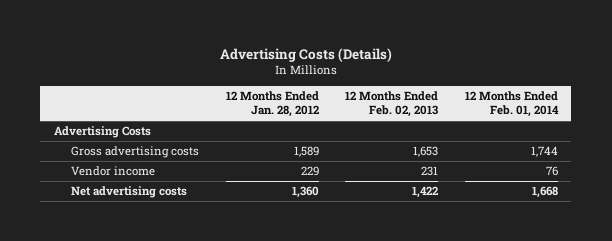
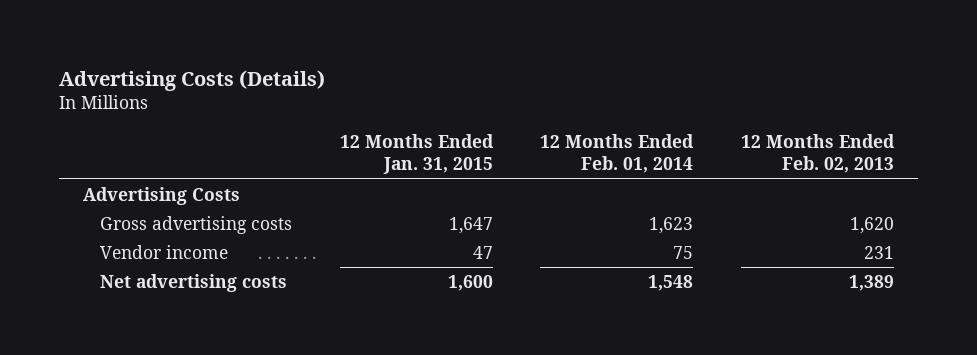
[225,91,319,118] 12 Months Ended Jan. 28, 2012 -> none
none -> [339,133,494,175] 12 Months Ended Jan. 31, 2015
[413,146,439,158] 1,653 -> [850,216,895,234] 1,620
[531,146,559,158] 1,744 -> [649,216,694,234] 1,623
[546,166,559,177] 76 -> [673,245,694,259] 75
[412,186,439,199] 1,422 -> [849,274,895,291] 1,389
[532,186,559,199] 1,668 -> [648,274,694,291] 1,548

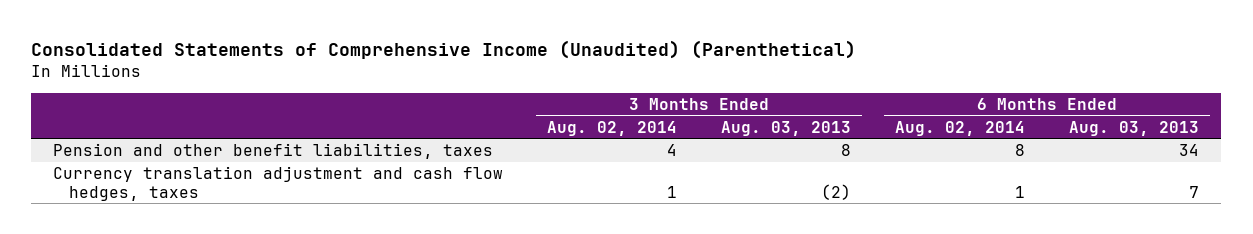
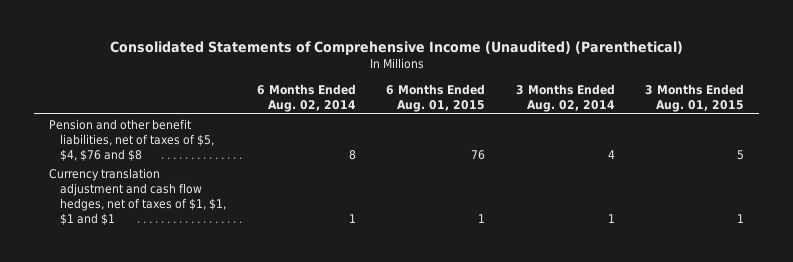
[721,120,852,136] Aug. 03, 2013 -> none
[1069,120,1200,136] Aug. 03, 2013 -> none
none -> [386,83,486,112] 6 Months Ended Aug. 01, 2015
none -> [645,83,745,112] 3 Months Ended Aug. 01, 2015
[53,143,494,160] Pension and other benefit liabilities, taxes -> [49,118,215,161] Pension and other benefit liabilities, net of taxes of $5, $4, $76 and $8
[53,166,504,201] Currency translation adjustment and cash flow hedges, taxes -> [49,167,227,225] Currency translation adjustment and cash flow hedges, net of taxes of $1, $1, $1 and $1

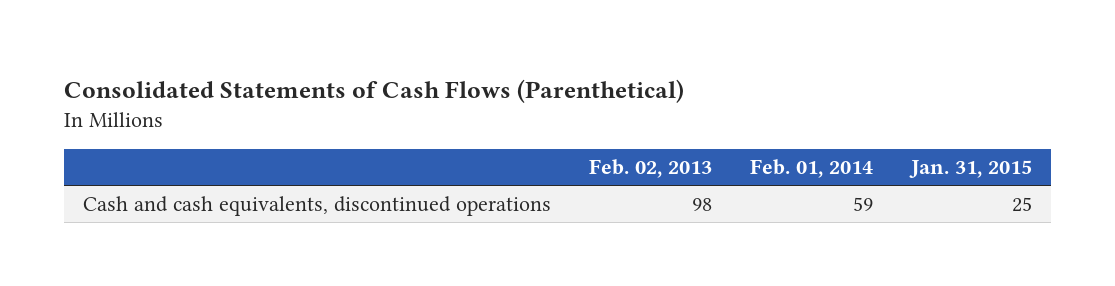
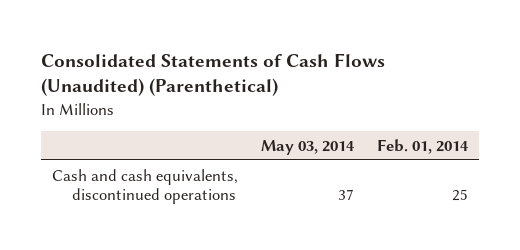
[63,78,684,103] Consolidated Statements of Cash Flows (Parenthetical) -> [40,52,385,97] Consolidated Statements of Cash Flows (Unaudited) (Parenthetical)
[588,159,712,179] Feb. 02, 2013 -> none
[909,160,1033,179] Jan. 31, 2015 -> none
none -> [260,139,355,155] May 03, 2014
[853,197,874,212] 59 -> [451,189,468,202] 25

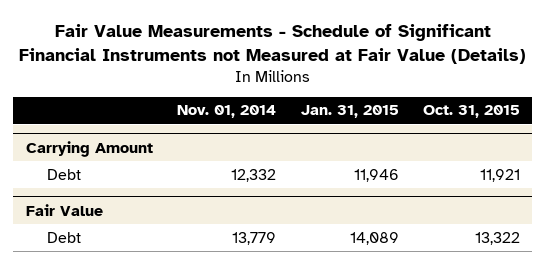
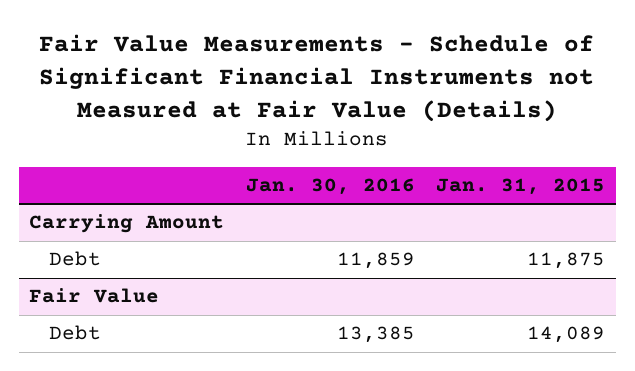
[177,105,277,119] Nov. 01, 2014 -> none
[423,105,521,119] Oct. 31, 2015 -> none
none -> [245,178,415,196] Jan. 30, 2016
[353,168,399,182] 11,946 -> [527,252,606,270] 11,875

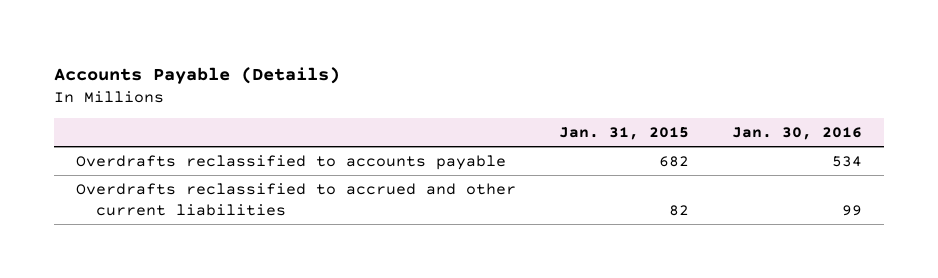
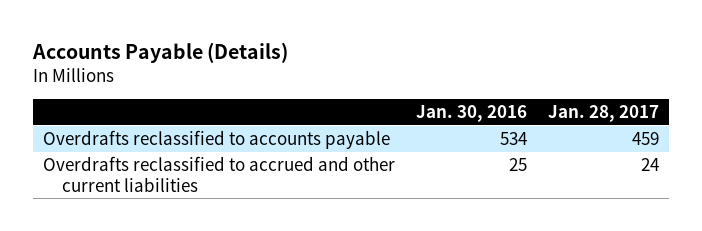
[559,126,690,140] Jan. 31, 2015 -> none
none -> [547,105,659,123] Jan. 28, 2017
[842,204,863,216] 99 -> [509,158,528,172] 25

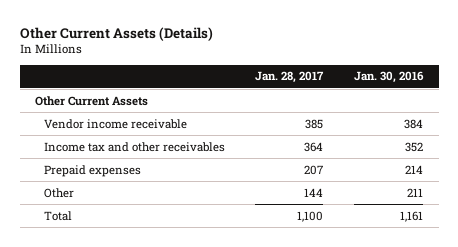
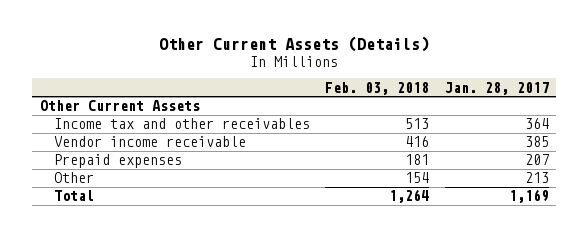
[354,71,425,84] Jan. 30, 2016 -> none
none -> [325,81,430,95] Feb. 03, 2018
[43,118,187,129] Vendor income receivable -> [53,136,246,148] Vendor income receivable
[304,187,324,197] 144 -> [524,172,549,184] 213
[297,210,324,222] 1,100 -> [508,189,549,204] 1,169

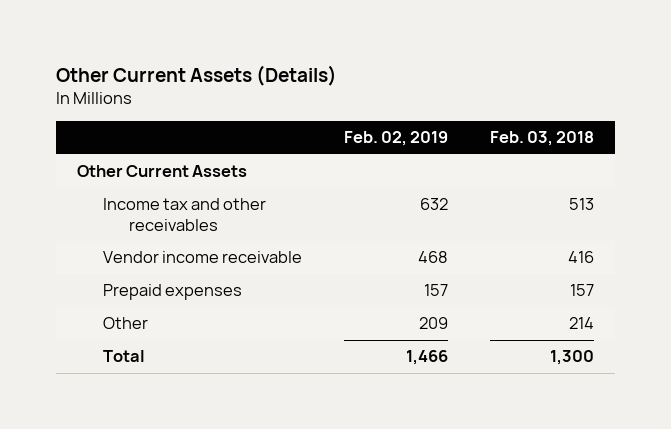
[444,81,549,95] Jan. 28, 2017 -> none
none -> [344,131,449,147] Feb. 02, 2019
[405,154,430,166] 181 -> [569,284,594,297] 157
[405,172,430,184] 154 -> [568,317,594,330] 214
[389,189,430,204] 1,264 -> [549,350,594,366] 1,300

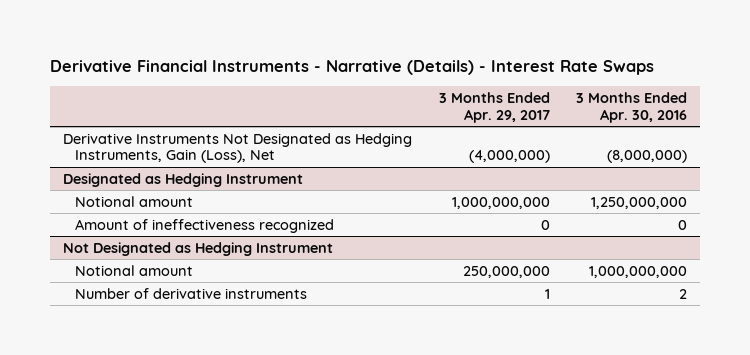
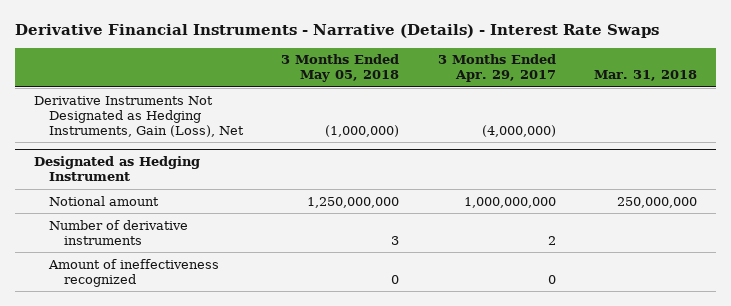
[576,91,688,123] 3 Months Ended Apr. 30, 2016 -> none
none -> [281,54,400,83] 3 Months Ended May 05, 2018
none -> [593,70,697,82] Mar. 31, 2018
none -> [48,219,188,245] Number of derivative instruments
[63,241,334,256] Not Designated as Hedging Instrument -> none
[75,264,194,276] Notional amount -> none
[75,287,308,299] Number of derivative instruments -> none

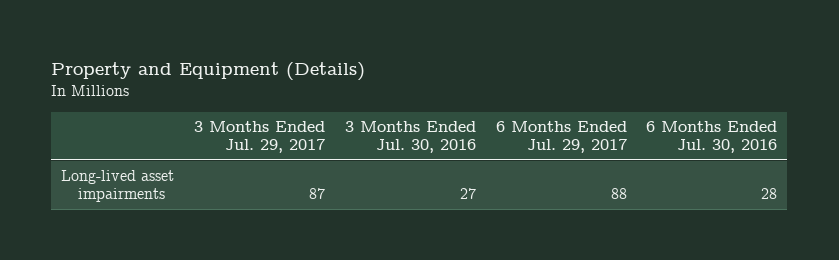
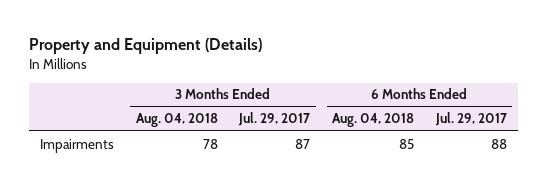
[344,121,476,154] 3 Months Ended Jul. 30, 2016 -> none
[646,121,778,154] 6 Months Ended Jul. 30, 2016 -> none
none -> [135,113,218,128] Aug. 04, 2018
none -> [332,113,415,128] Aug. 04, 2018
[61,170,175,203] Long-lived asset impairments -> [40,138,115,153] Impairments

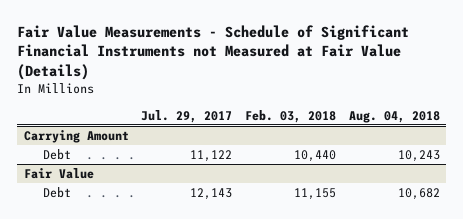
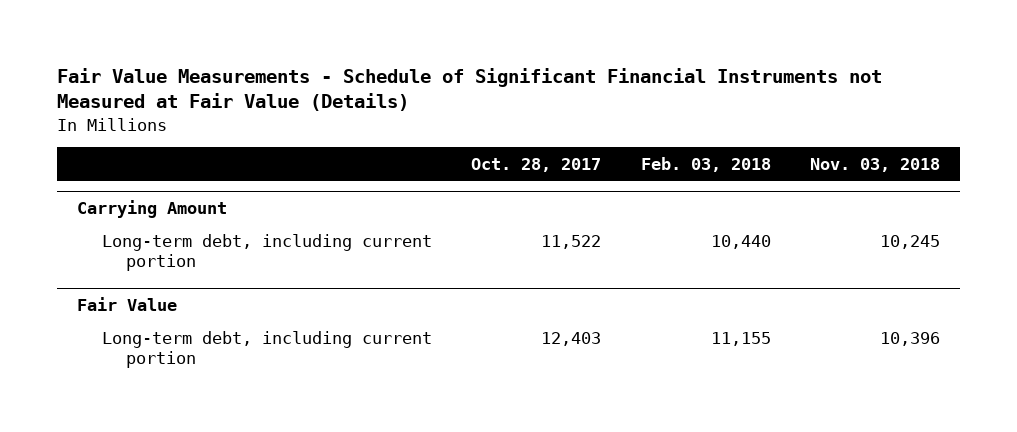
[141,109,233,123] Jul. 29, 2017 -> none
[348,110,440,123] Aug. 04, 2018 -> none
none -> [471,157,602,172] Oct. 28, 2017
none -> [810,157,941,172] Nov. 03, 2018
[43,149,72,161] Debt -> [101,233,432,272] Long-term debt, including current portion
[43,187,72,199] Debt -> [101,330,432,369] Long-term debt, including current portion

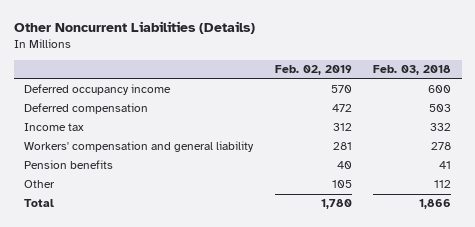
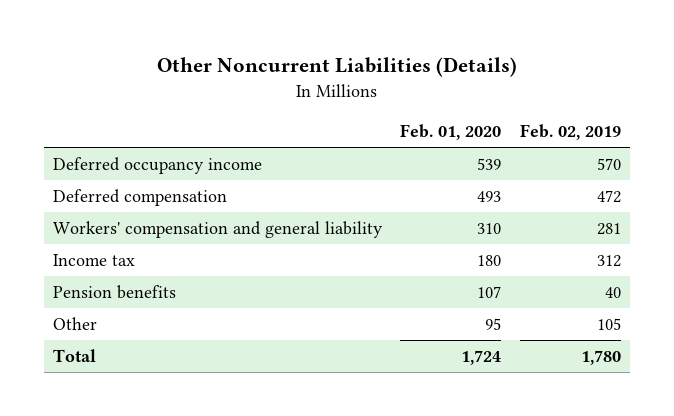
[372,65,451,76] Feb. 03, 2018 -> none
none -> [400,124,502,141] Feb. 01, 2020
[24,123,85,132] Income tax -> [53,254,136,267] Income tax

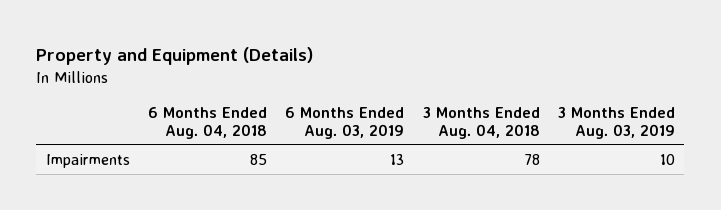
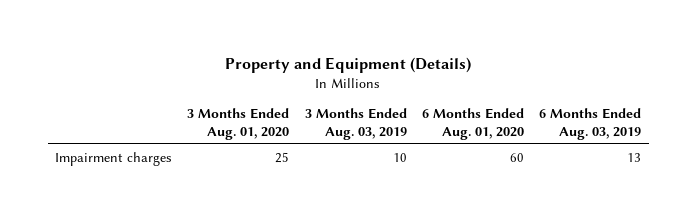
[147,106,267,140] 6 Months Ended Aug. 04, 2018 -> none
[422,106,540,140] 3 Months Ended Aug. 04, 2018 -> none
none -> [187,108,290,141] 3 Months Ended Aug. 01, 2020
none -> [421,108,524,141] 6 Months Ended Aug. 01, 2020
[45,154,130,169] Impairments -> [55,151,173,166] Impairment charges

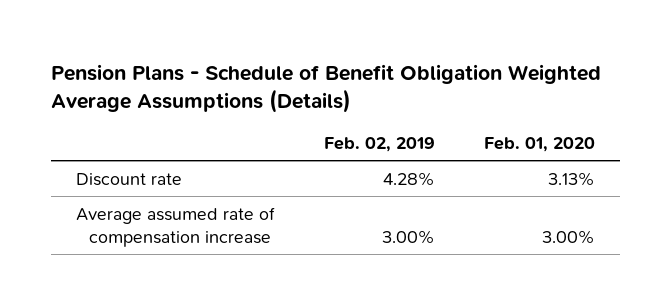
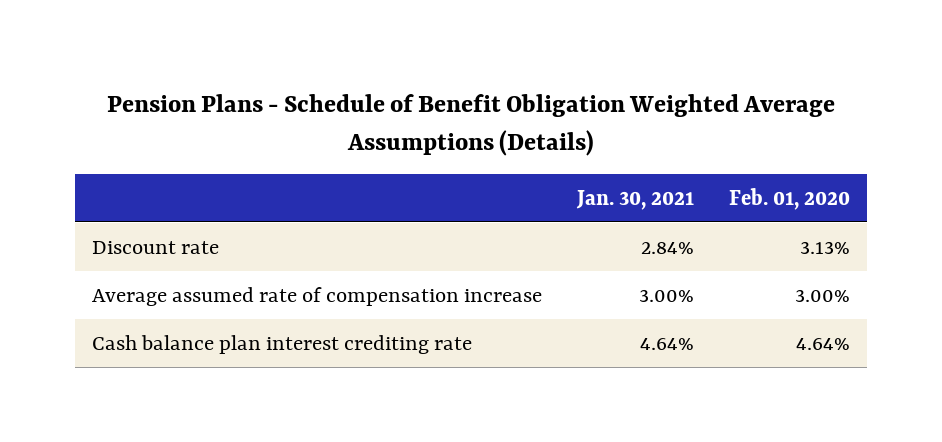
[323,137,435,153] Feb. 02, 2019 -> none
none -> [576,189,695,210] Jan. 30, 2021
none -> [92,334,473,354] Cash balance plan interest crediting rate

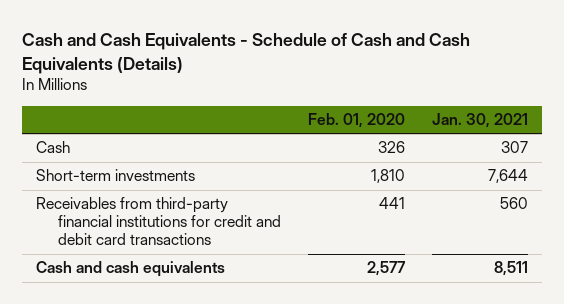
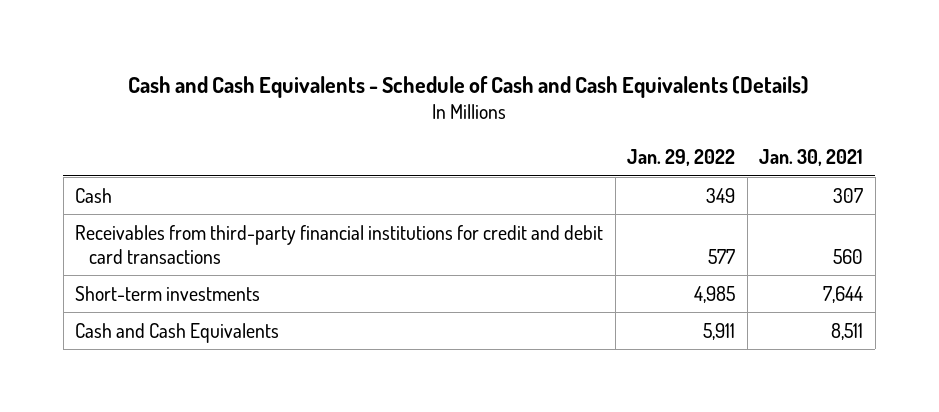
[307,113,405,129] Feb. 01, 2020 -> none
none -> [627,149,736,167] Jan. 29, 2022
[35,169,195,182] Short-term investments -> [75,285,261,301] Short-term investments
[35,261,225,278] Cash and cash equivalents -> [75,322,280,343] Cash and Cash Equivalents

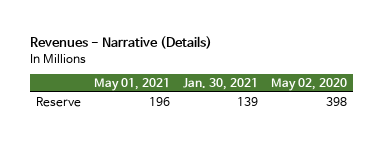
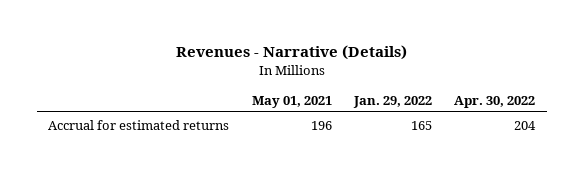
[182,77,258,90] Jan. 30, 2021 -> none
[270,77,347,91] May 02, 2020 -> none
none -> [353,95,433,108] Jan. 29, 2022
none -> [454,95,536,108] Apr. 30, 2022
[36,96,82,107] Reserve -> [48,119,230,130] Accrual for estimated returns

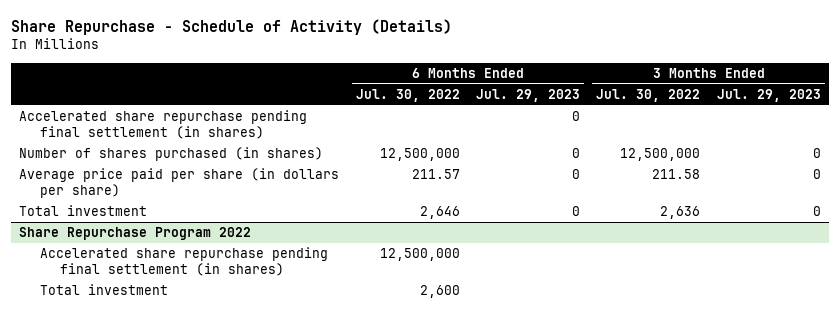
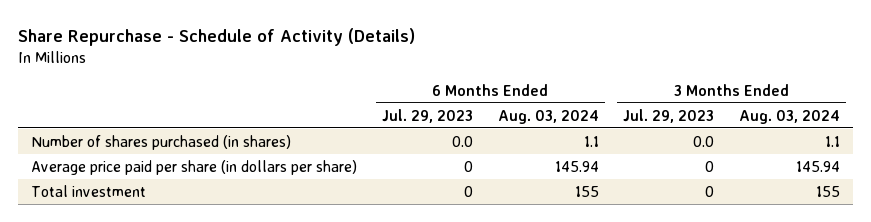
[355,89,460,103] Jul. 30, 2022 -> none
[596,89,701,103] Jul. 30, 2022 -> none
none -> [497,109,599,124] Aug. 03, 2024
none -> [739,109,841,124] Aug. 03, 2024
[19,110,308,140] Accelerated share repurchase pending final settlement (in shares) -> none
[572,148,581,159] 0 -> [451,135,473,147] 0.0
[812,148,821,159] 0 -> [693,135,715,147] 0.0
[19,227,252,241] Share Repurchase Program 2022 -> none
[39,247,328,277] Accelerated share repurchase pending final settlement (in shares) -> none
[39,284,168,296] Total investment -> none

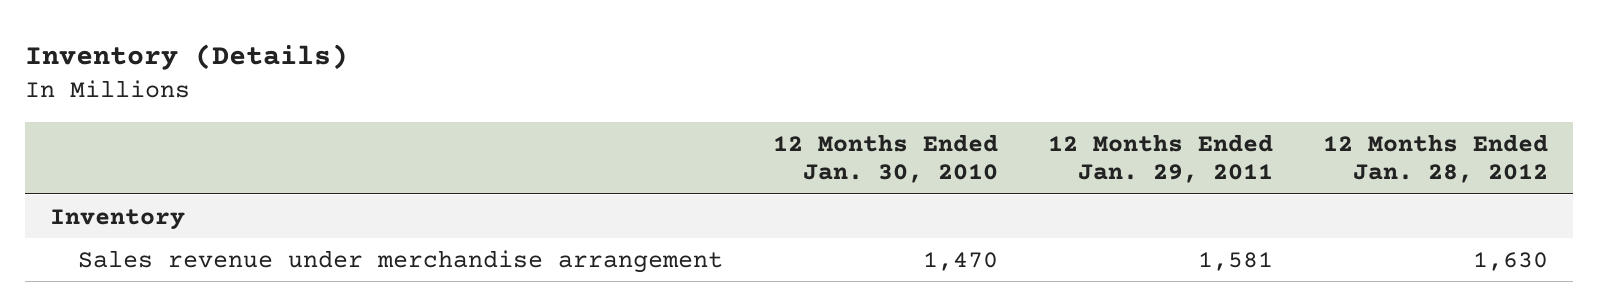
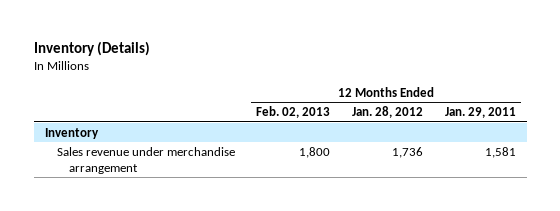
[773,133,999,184] 12 Months Ended Jan. 30, 2010 -> none
none -> [256,106,331,119] Feb. 02, 2013
[1472,251,1548,271] 1,630 -> [392,146,424,158] 1,736

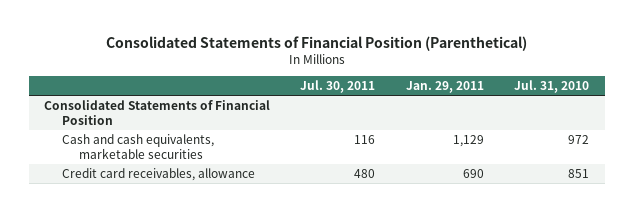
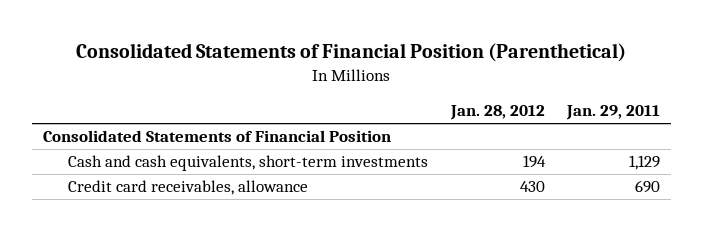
[300,80,376,94] Jul. 30, 2011 -> none
[514,80,590,94] Jul. 31, 2010 -> none
none -> [449,105,545,121] Jan. 28, 2012
[61,133,214,160] Cash and cash equivalents, marketable securities -> [68,155,429,172] Cash and cash equivalents, short-term investments

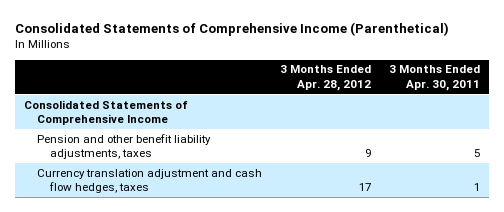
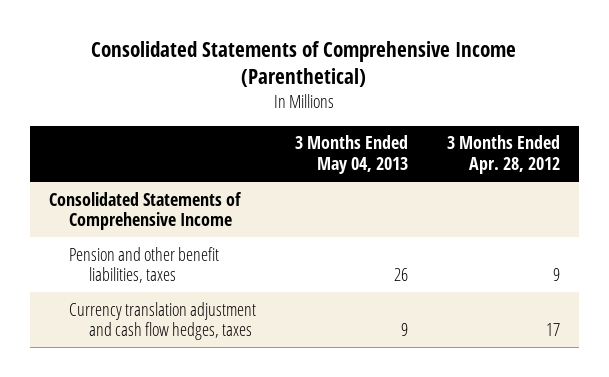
[388,65,480,91] 3 Months Ended Apr. 30, 2011 -> none
none -> [294,135,408,174] 3 Months Ended May 04, 2013
[37,133,212,160] Pension and other benefit liability adjustments, taxes -> [68,246,219,284] Pension and other benefit liabilities, taxes

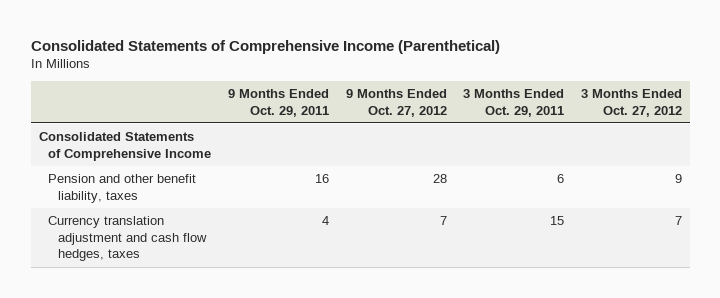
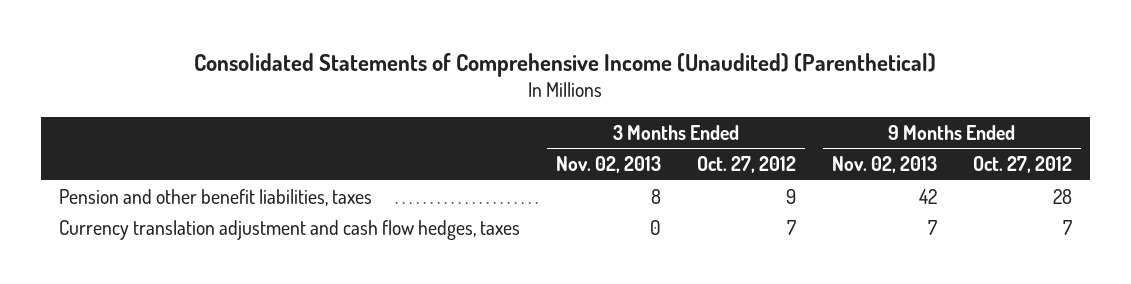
[30,39,500,54] Consolidated Statements of Comprehensive Income (Parenthetical) -> [194,53,937,78] Consolidated Statements of Comprehensive Income (Unaudited) (Parenthetical)
[227,88,329,117] 9 Months Ended Oct. 29, 2011 -> none
[463,88,565,117] 3 Months Ended Oct. 29, 2011 -> none
none -> [555,156,661,174] Nov. 02, 2013
none -> [831,156,937,174] Nov. 02, 2013
[38,132,212,161] Consolidated Statements of Comprehensive Income -> none
[48,174,197,203] Pension and other benefit liability, taxes -> [58,188,372,206] Pension and other benefit liabilities, taxes

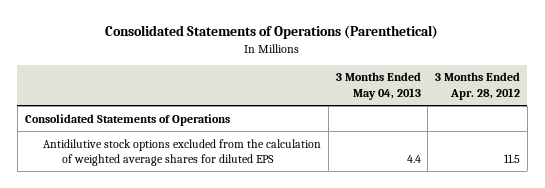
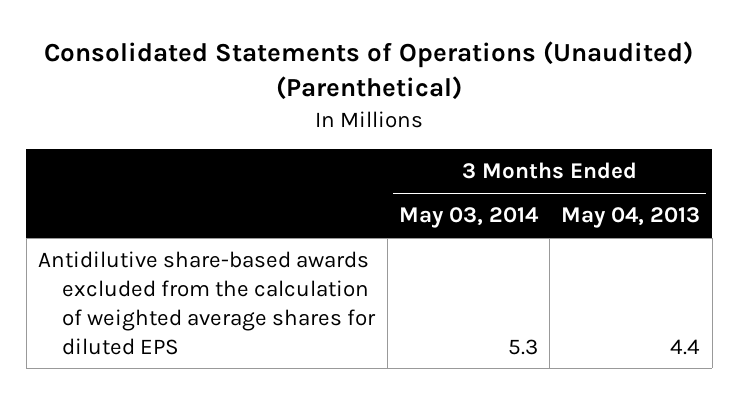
[105,25,439,40] Consolidated Statements of Operations (Parenthetical) -> [44,41,694,101] Consolidated Statements of Operations (Unaudited) (Parenthetical)
[435,72,521,100] 3 Months Ended Apr. 28, 2012 -> none
none -> [398,207,539,229] May 03, 2014
[24,113,230,126] Consolidated Statements of Operations -> none
[43,138,322,166] Antidilutive stock options excluded from the calculation of weighted average shares for diluted EPS -> [38,251,377,355] Antidilutive share-based awards excluded from the calculation of weighted average shares for diluted EPS

